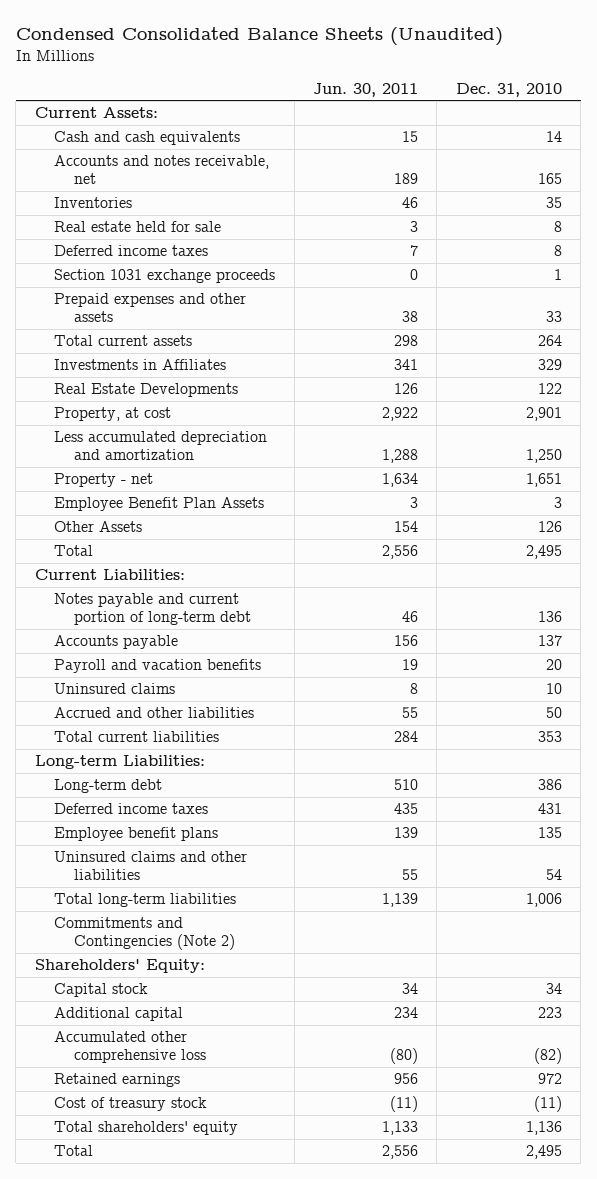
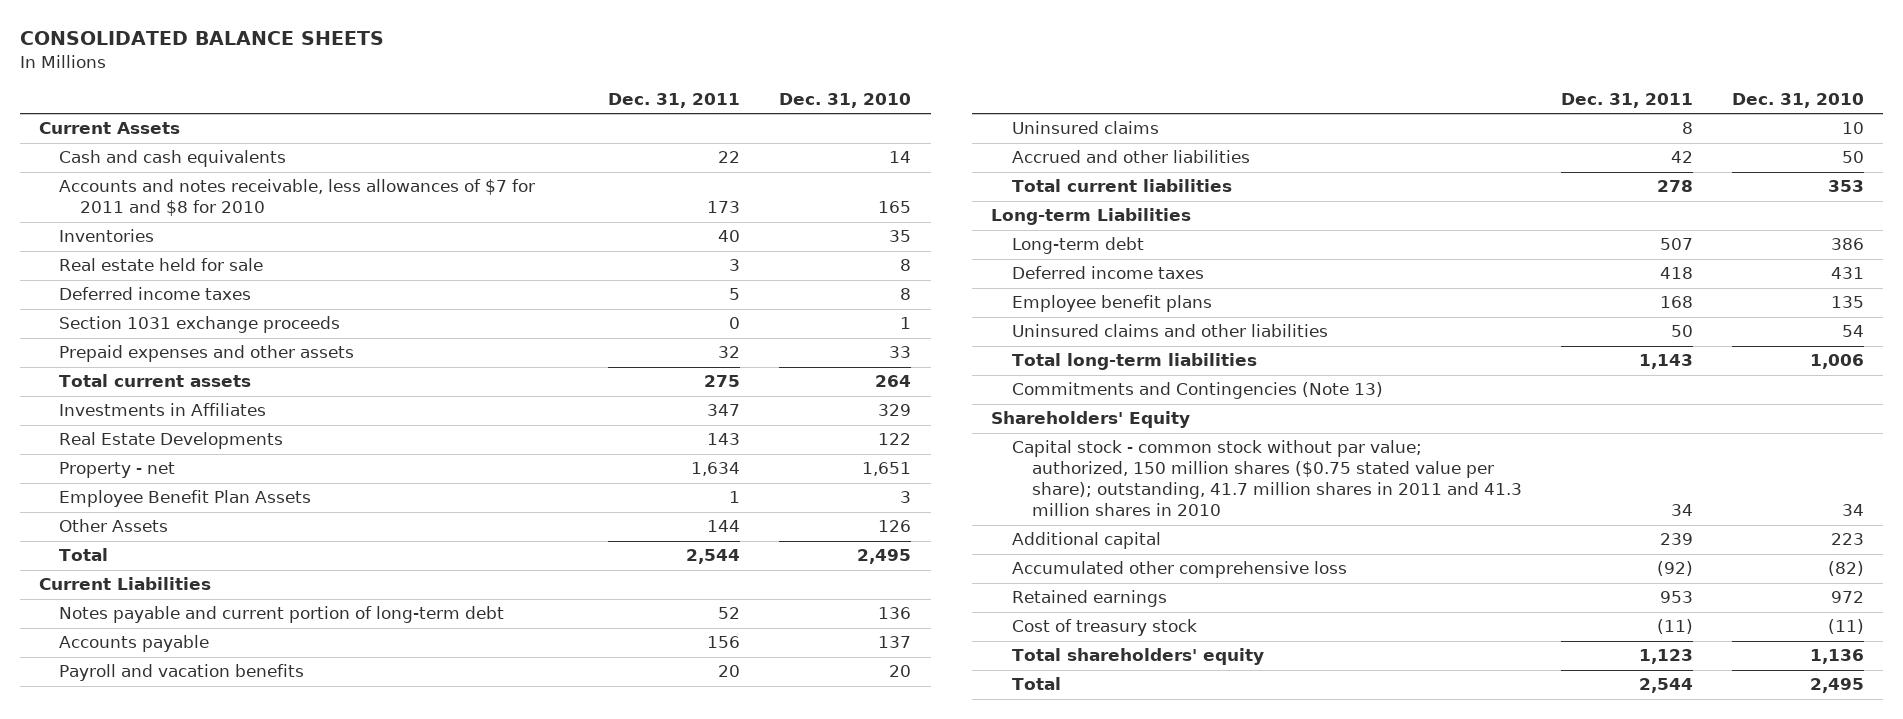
[15,26,503,46] Condensed Consolidated Balance Sheets (Unaudited) -> [19,31,384,46] CONSOLIDATED BALANCE SHEETS
[313,82,419,97] Jun. 30, 2011 -> none
none -> [608,92,741,108] Dec. 31, 2011
[34,107,158,119] Current Assets: -> [39,122,181,135] Current Assets
[54,155,270,185] Accounts and notes receivable, net -> [59,179,536,217] Accounts and notes receivable, less allowances of $7 for 2011 and $8 for 2010
[54,407,172,422] Property, at cost -> none
[54,431,268,461] Less accumulated depreciation and amortization -> none
[34,569,185,581] Current Liabilities: -> [39,577,212,591] Current Liabilities
[34,755,205,770] Long-term Liabilities: -> [991,208,1192,226] Long-term Liabilities
[54,917,235,951] Commitments and Contingencies (Note 2) -> [1011,382,1383,400] Commitments and Contingencies (Note 13)
[34,959,205,974] Shareholders' Equity: -> [991,411,1191,429] Shareholders' Equity
[54,983,149,998] Capital stock -> [1011,440,1523,517] Capital stock - common stock without par value; authorized, 150 million shares ($0.75 stated value per share); outstanding, 41.7 million shares in 2011 and 41.3 million shares in 2010

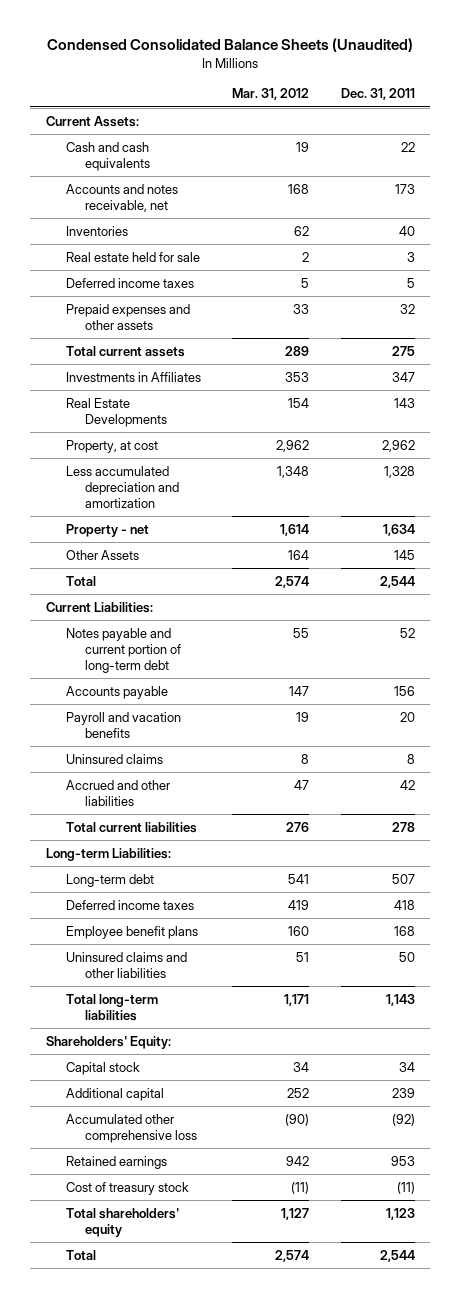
[19,31,384,46] CONSOLIDATED BALANCE SHEETS -> [47,38,414,53] Condensed Consolidated Balance Sheets (Unaudited)
[779,92,912,108] Dec. 31, 2010 -> none
none -> [232,88,310,101] Mar. 31, 2012
[39,122,181,135] Current Assets -> [45,115,139,127] Current Assets:
[59,179,536,217] Accounts and notes receivable, less allowances of $7 for 2011 and $8 for 2010 -> [65,183,178,212] Accounts and notes receivable, net
[59,316,341,334] Section 1031 exchange proceeds -> none
none -> [65,439,158,453] Property, at cost
none -> [65,465,180,508] Less accumulated depreciation and amortization
[59,490,312,508] Employee Benefit Plan Assets -> none
[707,520,741,533] 144 -> [393,549,415,560] 145
[39,577,212,591] Current Liabilities -> [45,601,153,613] Current Liabilities:
[991,208,1192,226] Long-term Liabilities -> [45,847,171,861] Long-term Liabilities:
[1011,382,1383,400] Commitments and Contingencies (Note 13) -> none
[991,411,1191,429] Shareholders' Equity -> [45,1035,171,1049] Shareholders' Equity:
[1011,440,1523,517] Capital stock - common stock without par value; authorized, 150 million shares ($0.75 stated value per share); outstanding, 41.7 million shares in 2011 and 41.3 million shares in 2010 -> [65,1061,140,1075] Capital stock

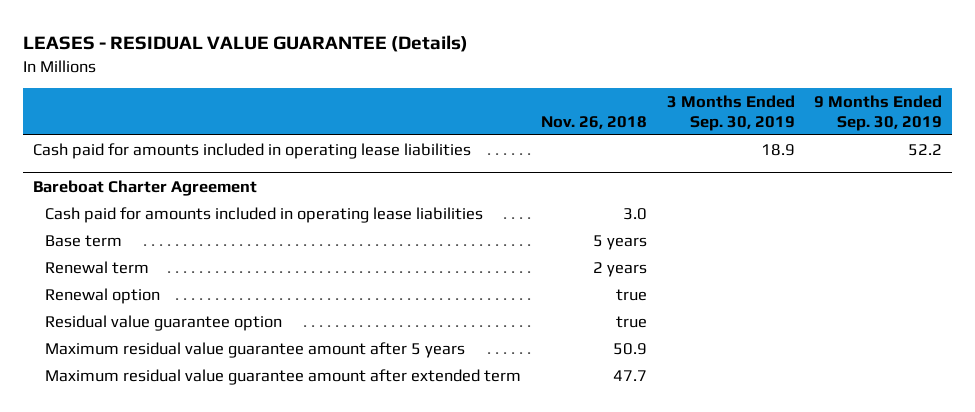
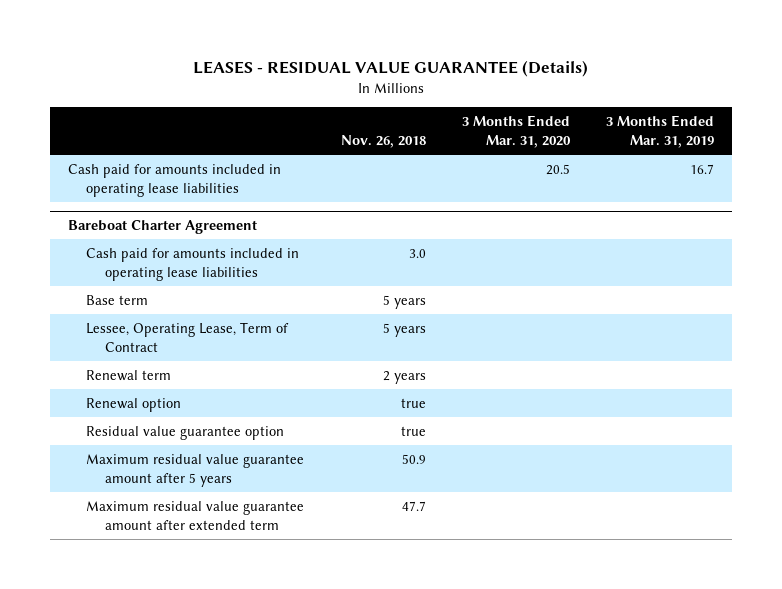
[666,95,795,131] 3 Months Ended Sep. 30, 2019 -> none
[814,95,943,131] 9 Months Ended Sep. 30, 2019 -> none
none -> [461,115,571,149] 3 Months Ended Mar. 31, 2020
none -> [606,115,715,149] 3 Months Ended Mar. 31, 2019
none -> [86,321,290,352] Lessee, Operating Lease, Term of Contract

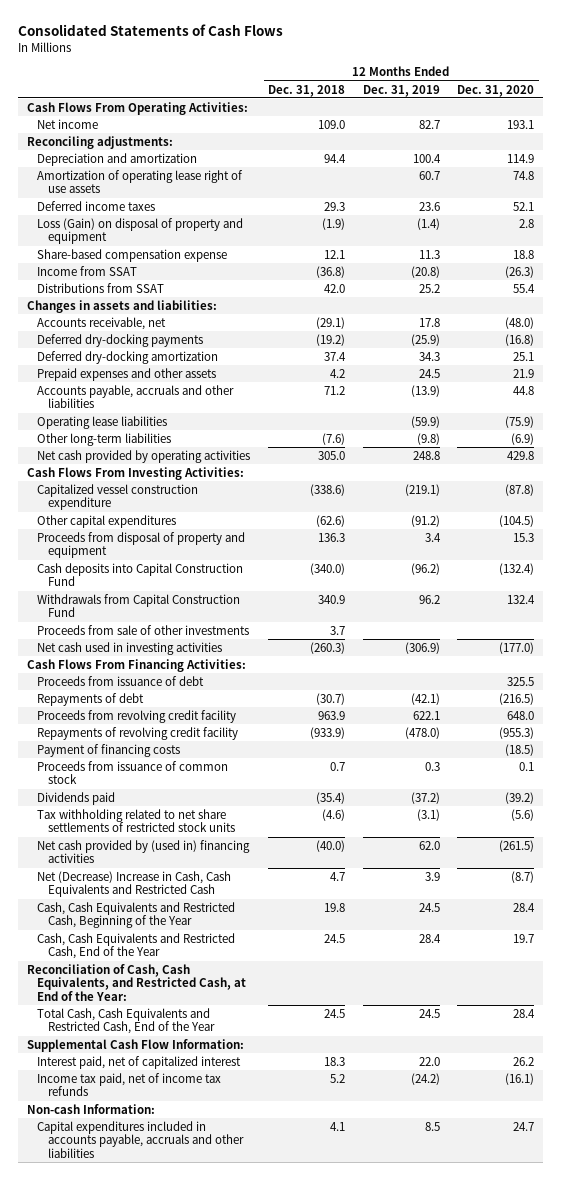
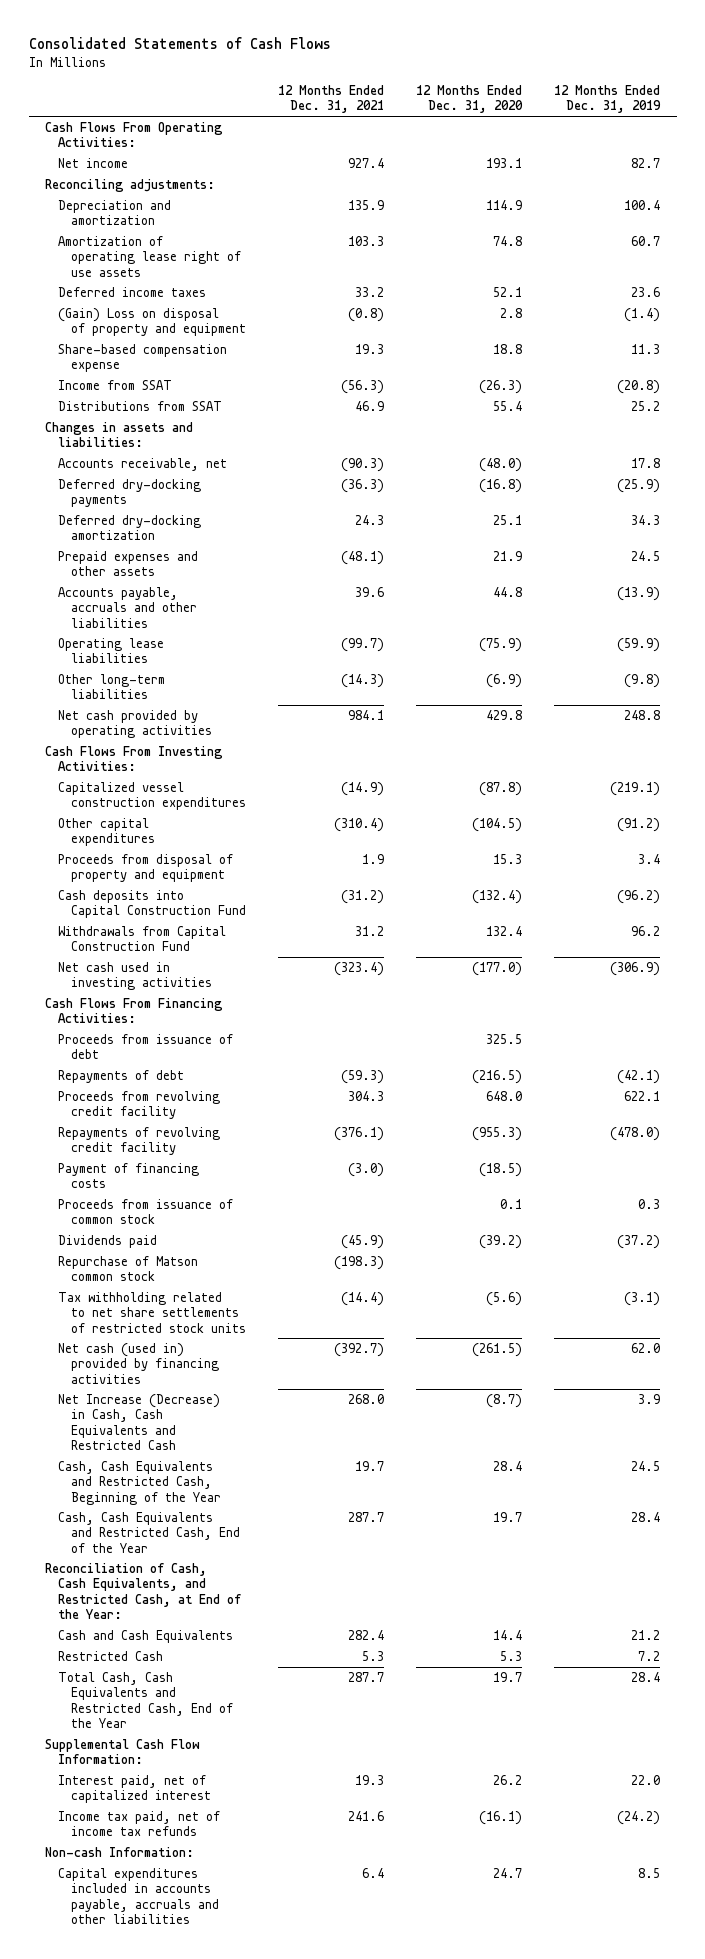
[267,84,345,97] Dec. 31, 2018 -> none
none -> [278,85,385,114] 12 Months Ended Dec. 31, 2021
[37,217,244,245] Loss (Gain) on disposal of property and equipment -> [57,307,246,337] (Gain) Loss on disposal of property and equipment
[37,483,199,511] Capitalized vessel construction expenditure -> [57,781,246,811] Capitalized vessel construction expenditures
[37,624,250,635] Proceeds from sale of other investments -> none
none -> [57,1255,198,1282] Repurchase of Matson common stock
[37,839,251,864] Net cash provided by (used in) financing activities -> [57,1342,219,1384] Net cash (used in) provided by financing activities
[37,870,232,898] Net (Decrease) Increase in Cash, Cash Equivalents and Restricted Cash -> [57,1393,220,1450] Net Increase (Decrease) in Cash, Cash Equivalents and Restricted Cash
none -> [57,1629,233,1643] Cash and Cash Equivalents
none -> [57,1650,163,1661] Restricted Cash
[418,1008,440,1018] 24.5 -> [631,1671,661,1682] 28.4
[513,1008,536,1018] 28.4 -> [493,1671,523,1682] 19.7

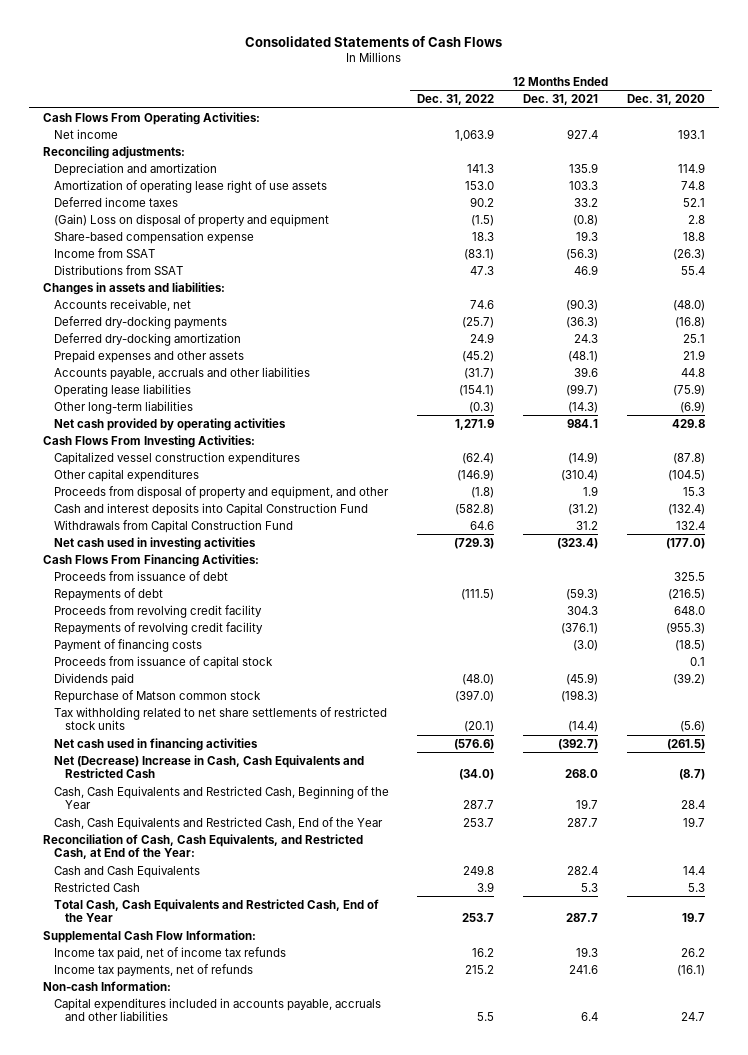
[554,85,662,114] 12 Months Ended Dec. 31, 2019 -> none
none -> [417,94,495,106] Dec. 31, 2022
[57,853,233,883] Proceeds from disposal of property and equipment -> [53,485,389,499] Proceeds from disposal of property and equipment, and other
[57,889,246,919] Cash deposits into Capital Construction Fund -> [53,502,368,516] Cash and interest deposits into Capital Construction Fund
[57,1198,233,1225] Proceeds from issuance of common stock -> [53,655,273,669] Proceeds from issuance of capital stock
[57,1342,219,1384] Net cash (used in) provided by financing activities -> [53,737,258,751] Net cash used in financing activities
[57,1393,220,1450] Net Increase (Decrease) in Cash, Cash Equivalents and Restricted Cash -> [53,754,364,779] Net (Decrease) Increase in Cash, Cash Equivalents and Restricted Cash
[57,1774,211,1804] Interest paid, net of capitalized interest -> [53,946,286,960] Income tax paid, net of income tax refunds
[57,1810,220,1837] Income tax paid, net of income tax refunds -> [53,963,253,977] Income tax payments, net of refunds

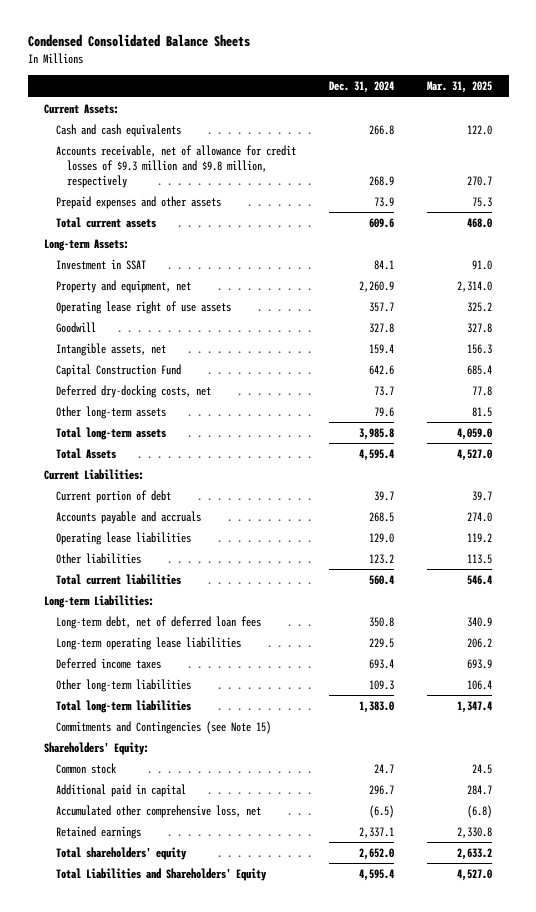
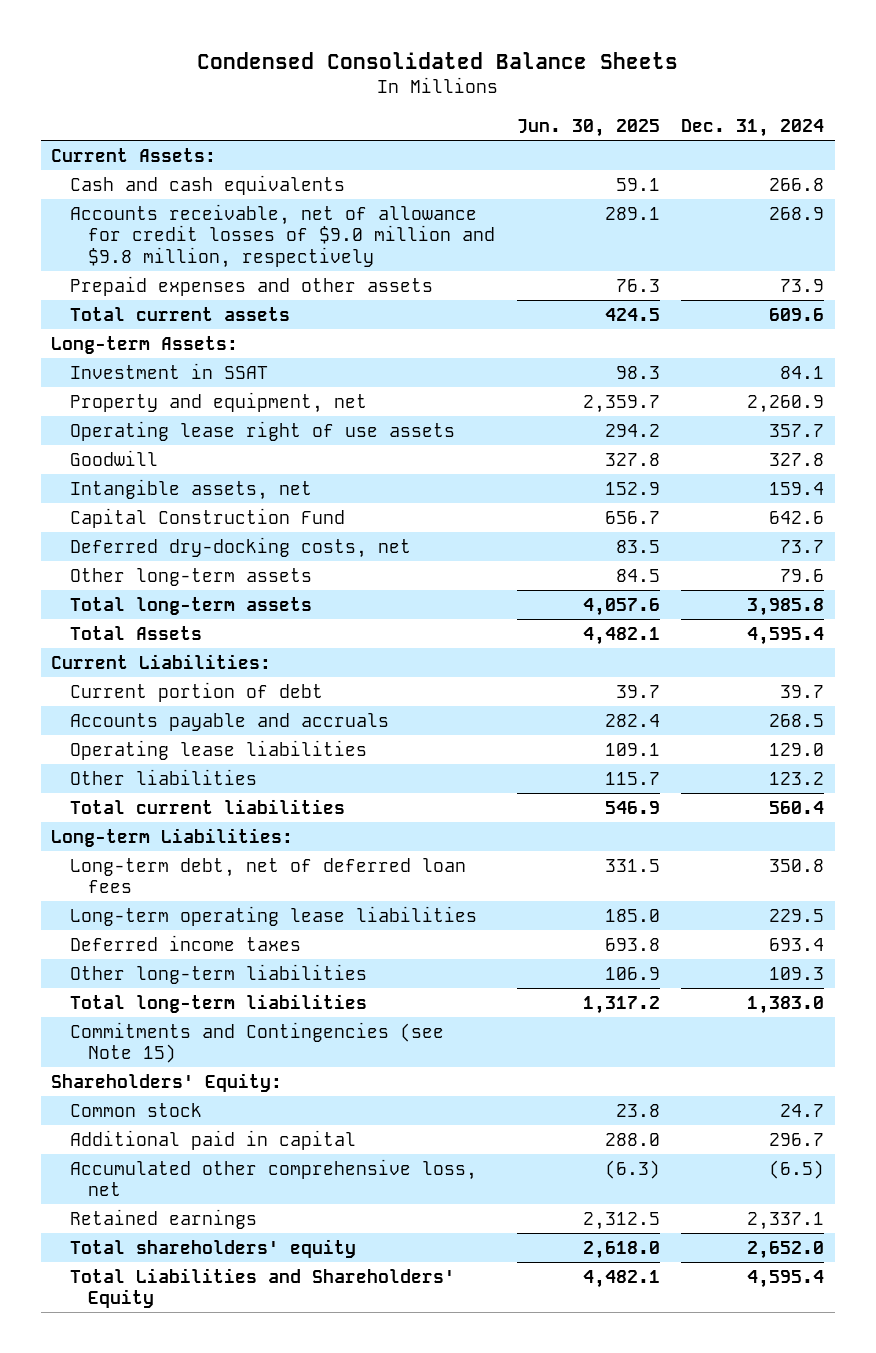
[427,81,493,94] Mar. 31, 2025 -> none
none -> [516,119,660,138] Jun. 30, 2025
[55,145,296,188] Accounts receivable, net of allowance for credit losses of $9.3 million and $9.8 million, respectively -> [69,203,496,268] Accounts receivable, net of allowance for credit losses of $9.0 million and $9.8 million, respectively

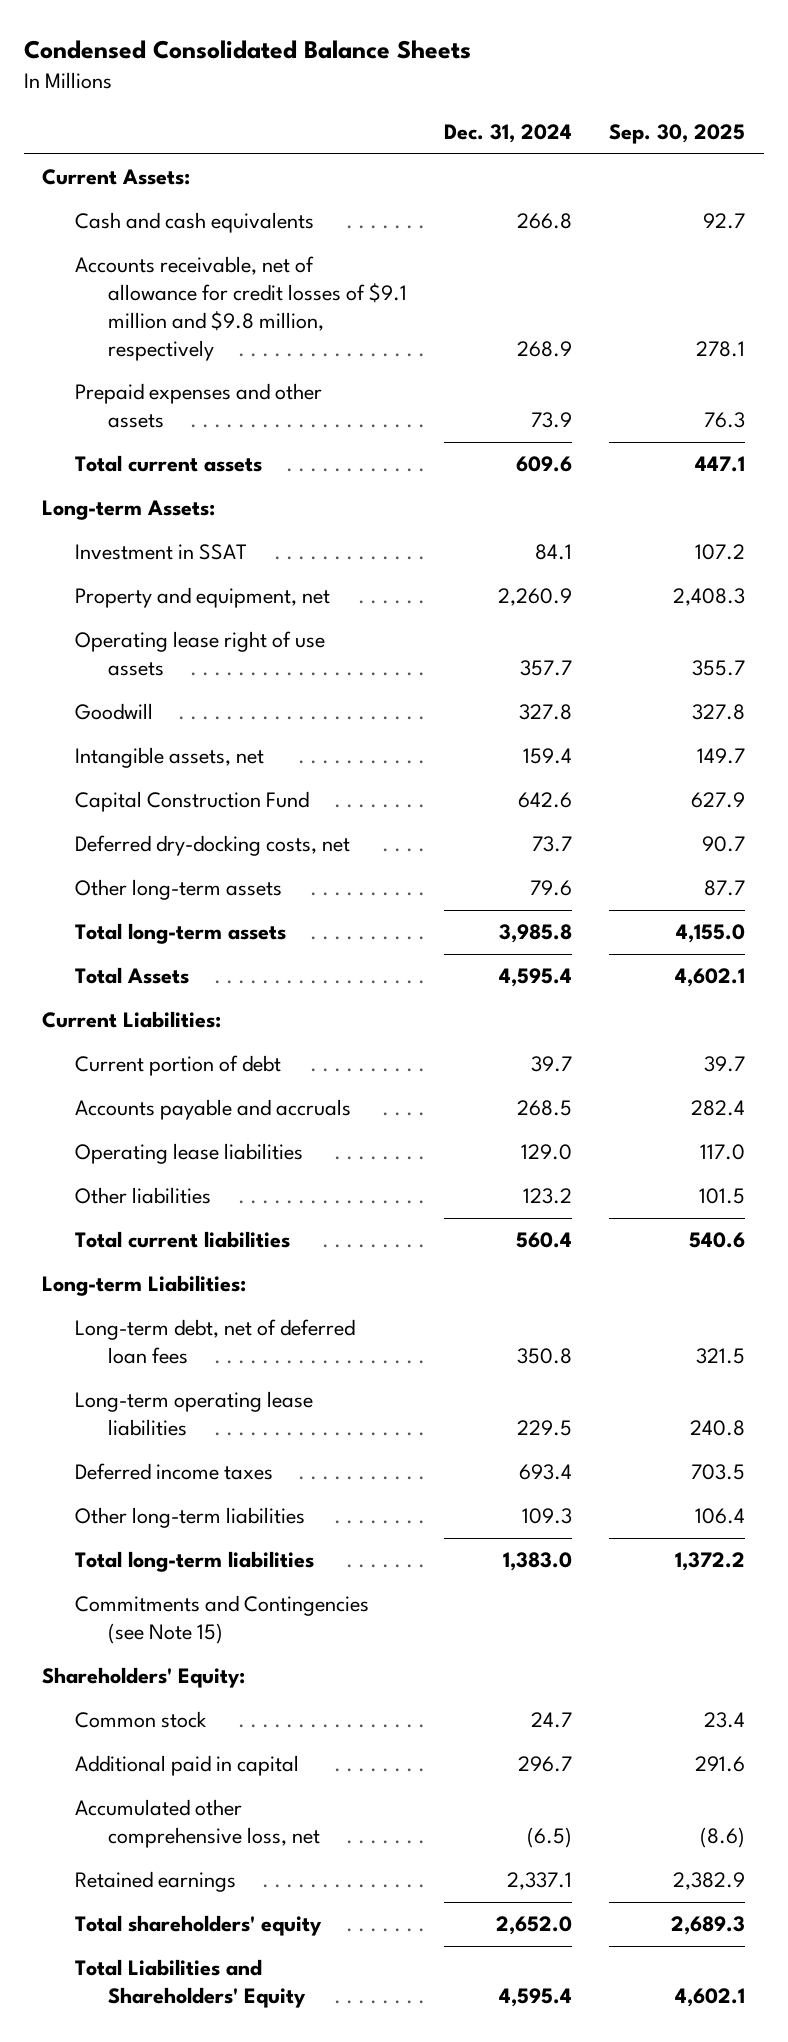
[516,119,660,138] Jun. 30, 2025 -> none
none -> [609,124,746,145] Sep. 30, 2025
[69,203,496,268] Accounts receivable, net of allowance for credit losses of $9.0 million and $9.8 million, respectively -> [74,256,407,361] Accounts receivable, net of allowance for credit losses of $9.1 million and $9.8 million, respectively

